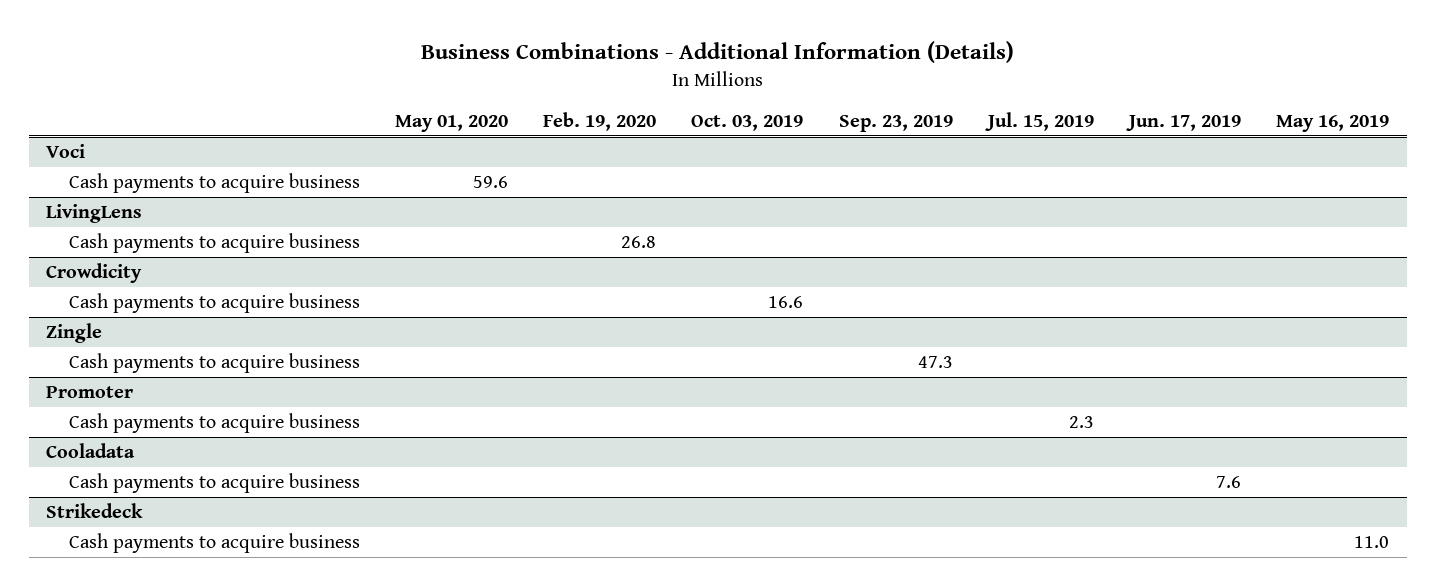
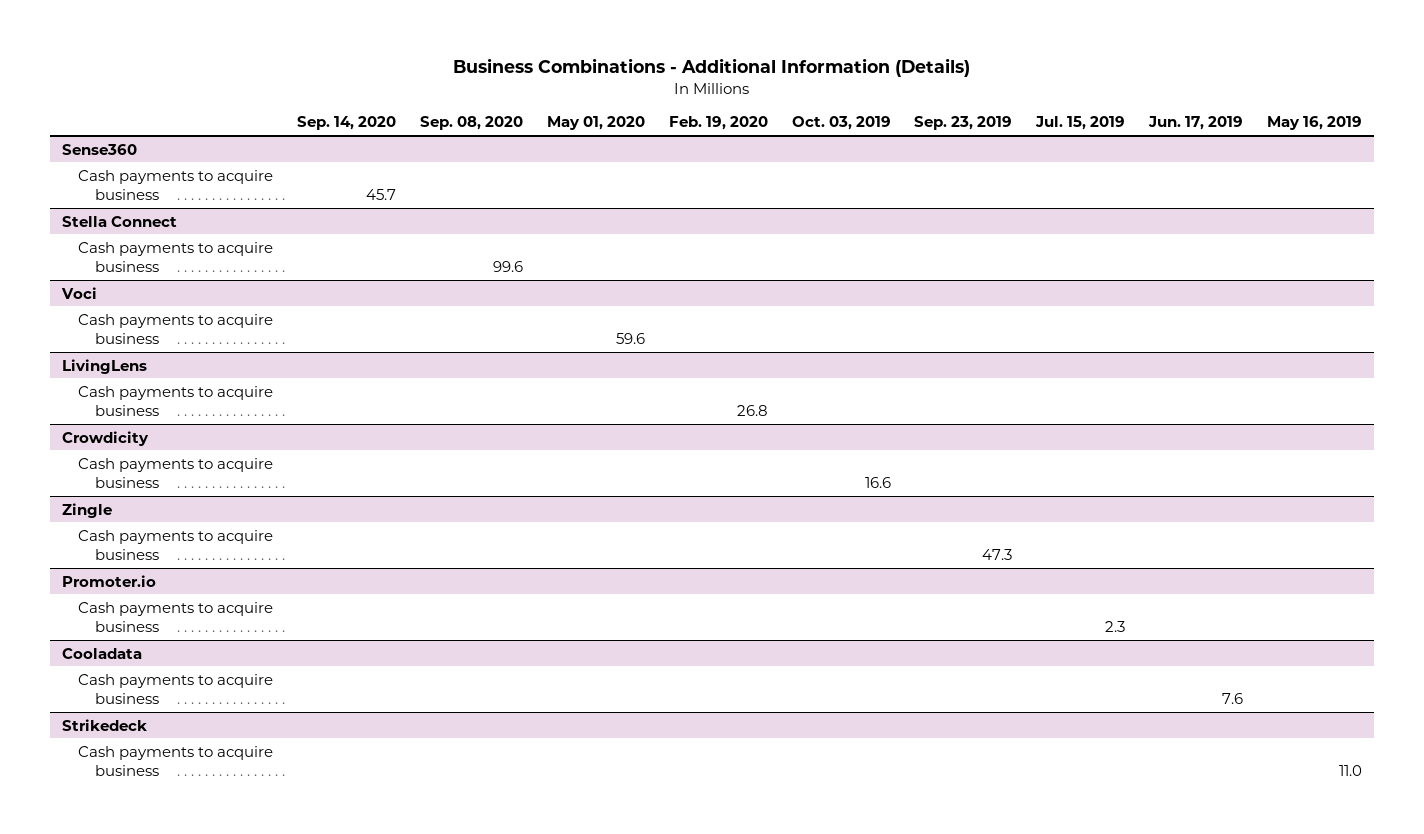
none -> [297,116,397,131] Sep. 14, 2020
none -> [420,116,524,131] Sep. 08, 2020
none -> [61,143,137,155] Sense360
none -> [78,169,274,200] Cash payments to acquire business
none -> [61,215,177,227] Stella Connect
none -> [78,241,274,272] Cash payments to acquire business
[46,386,134,399] Promoter -> [61,574,156,587] Promoter.io

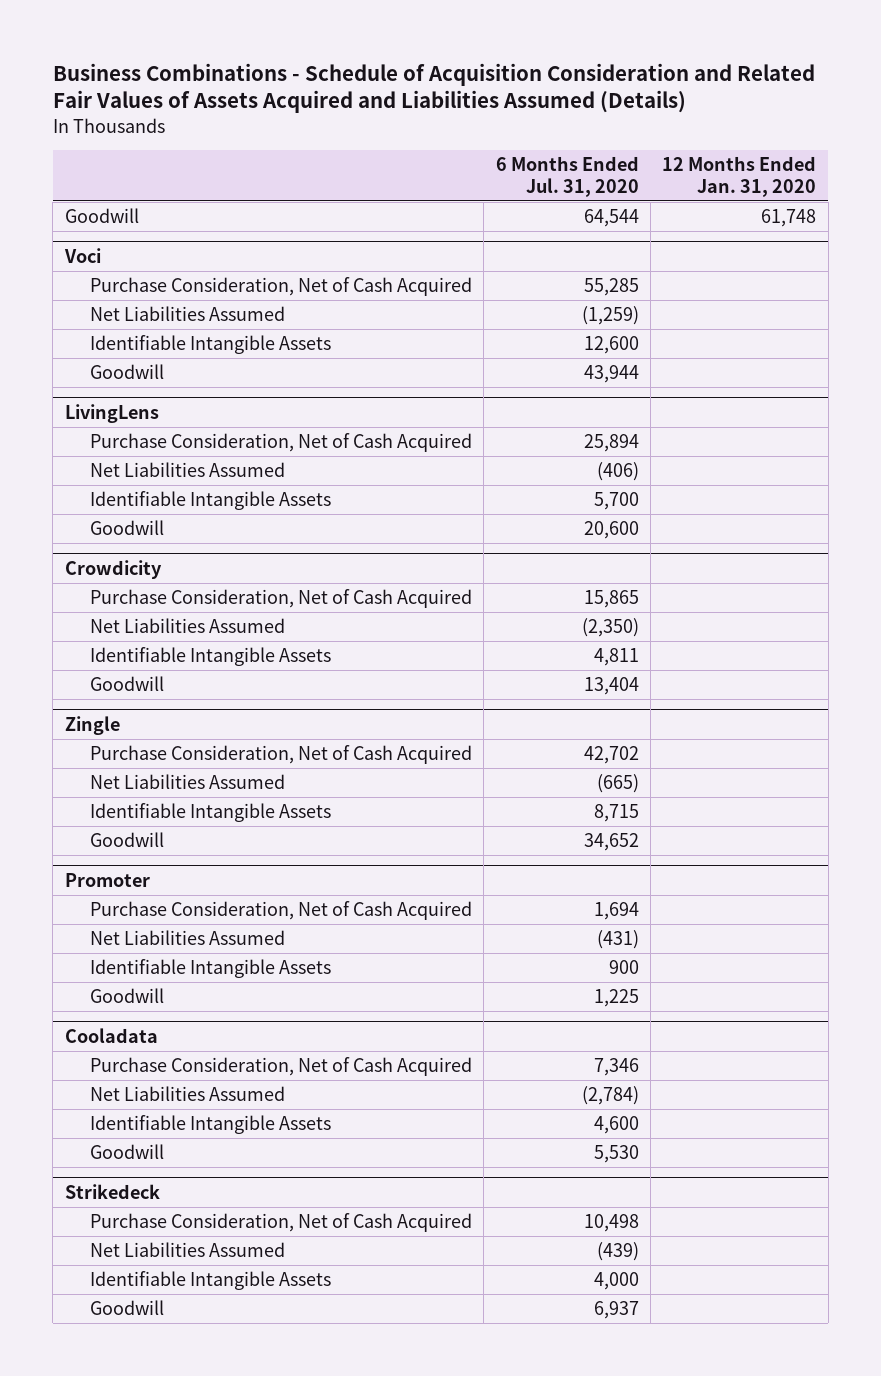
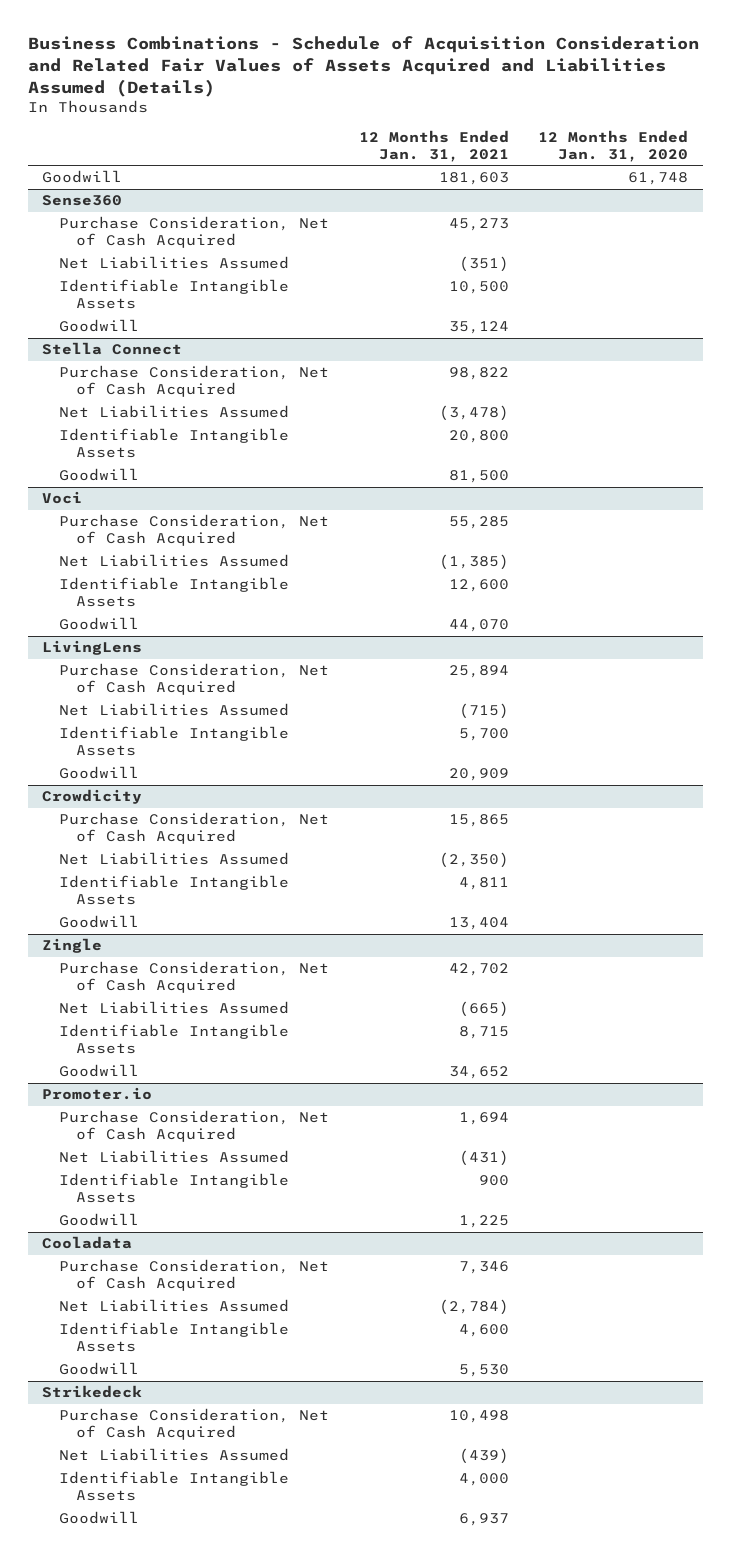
[495,156,639,198] 6 Months Ended Jul. 31, 2020 -> none
none -> [358,129,509,162] 12 Months Ended Jan. 31, 2021
none -> [42,195,123,207] Sense360
none -> [59,216,330,249] Purchase Consideration, Net of Cash Acquired
none -> [59,256,290,270] Net Liabilities Assumed
none -> [59,279,290,310] Identifiable Intangible Assets
none -> [59,319,140,333] Goodwill
none -> [42,342,183,356] Stella Connect
none -> [59,365,330,398] Purchase Consideration, Net of Cash Acquired
none -> [59,405,290,419] Net Liabilities Assumed
none -> [59,428,290,459] Identifiable Intangible Assets
none -> [59,468,140,482] Goodwill
[64,872,150,887] Promoter -> [42,1087,153,1101] Promoter.io

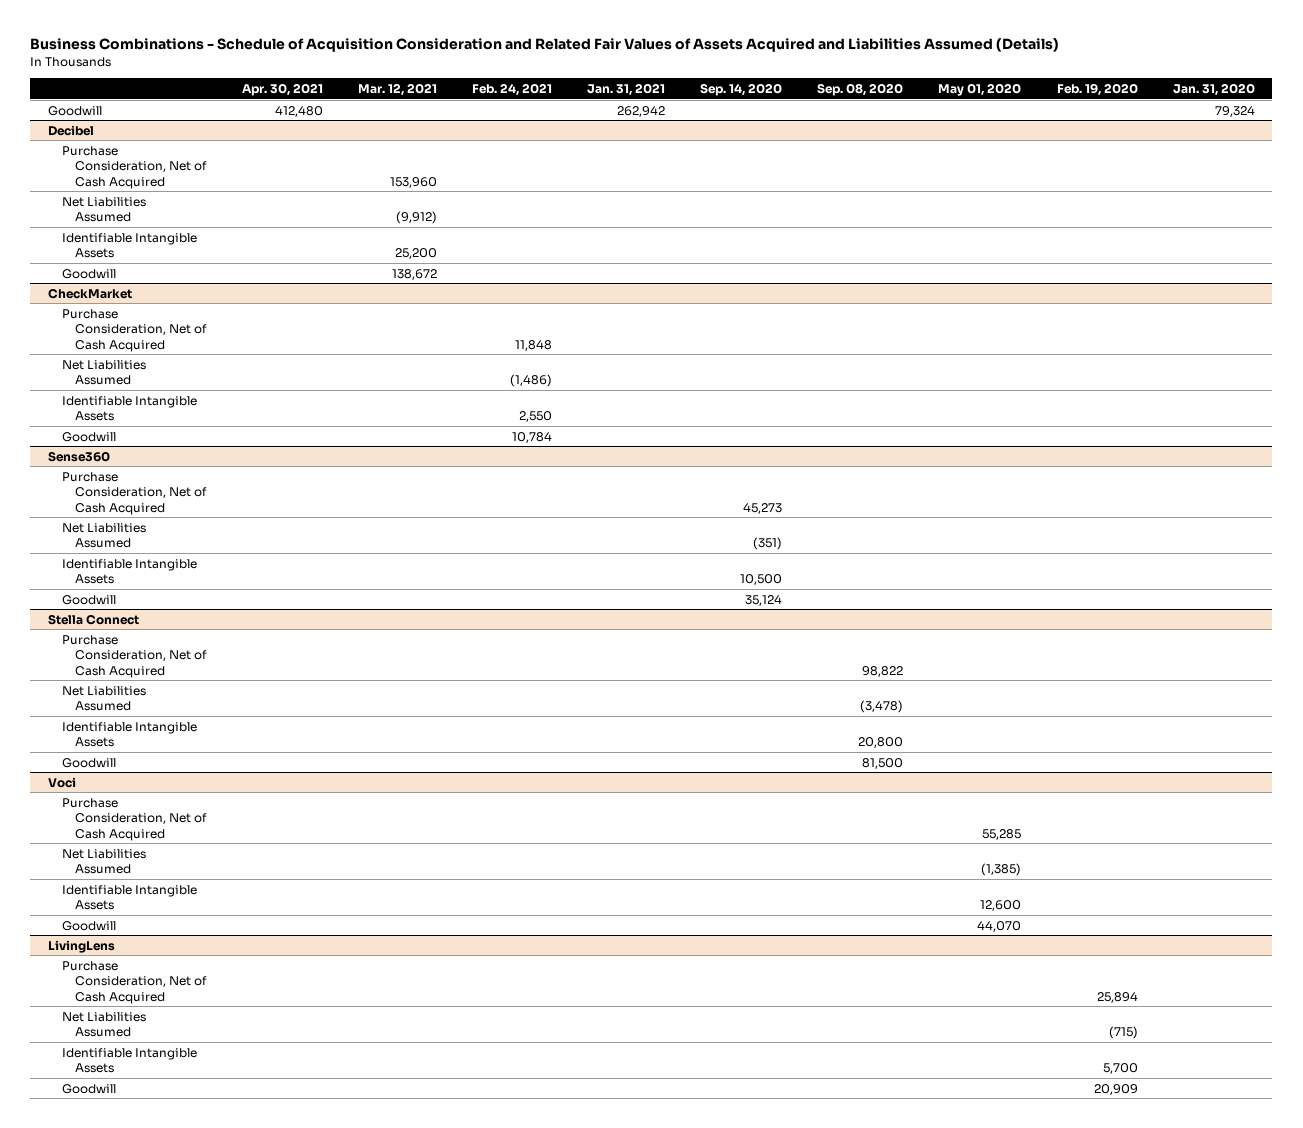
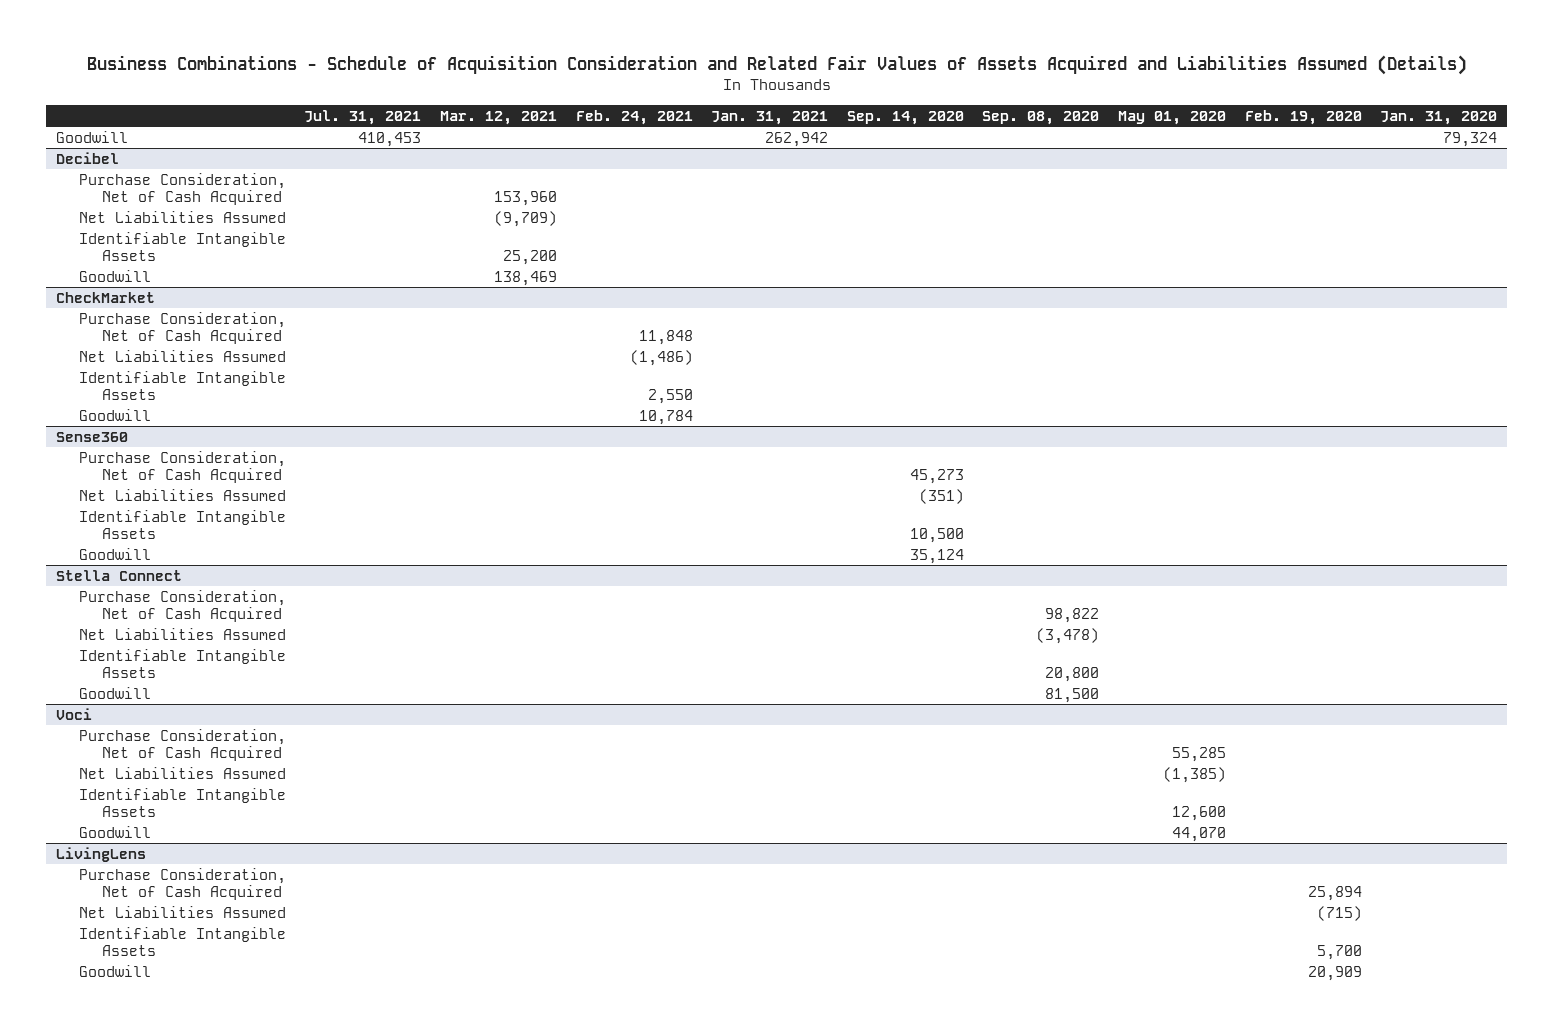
[242,82,324,96] Apr. 30, 2021 -> none
none -> [304,109,422,125] Jul. 31, 2021
[396,211,438,225] (9,912) -> [493,210,557,227] (9,709)
[392,268,438,280] 138,672 -> [493,270,557,286] 138,469

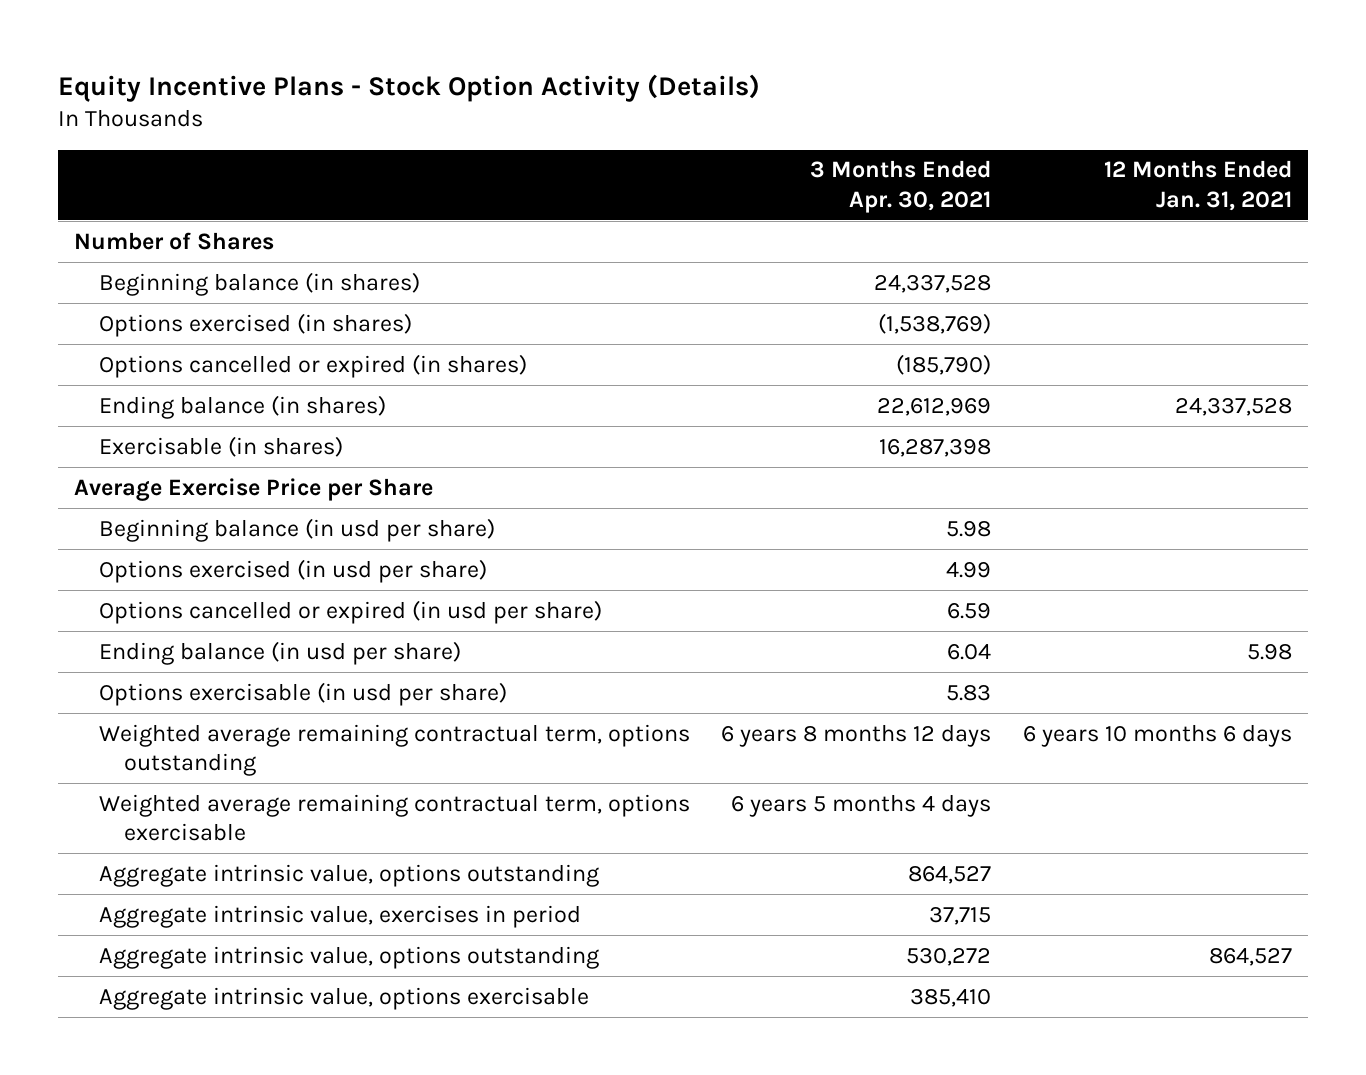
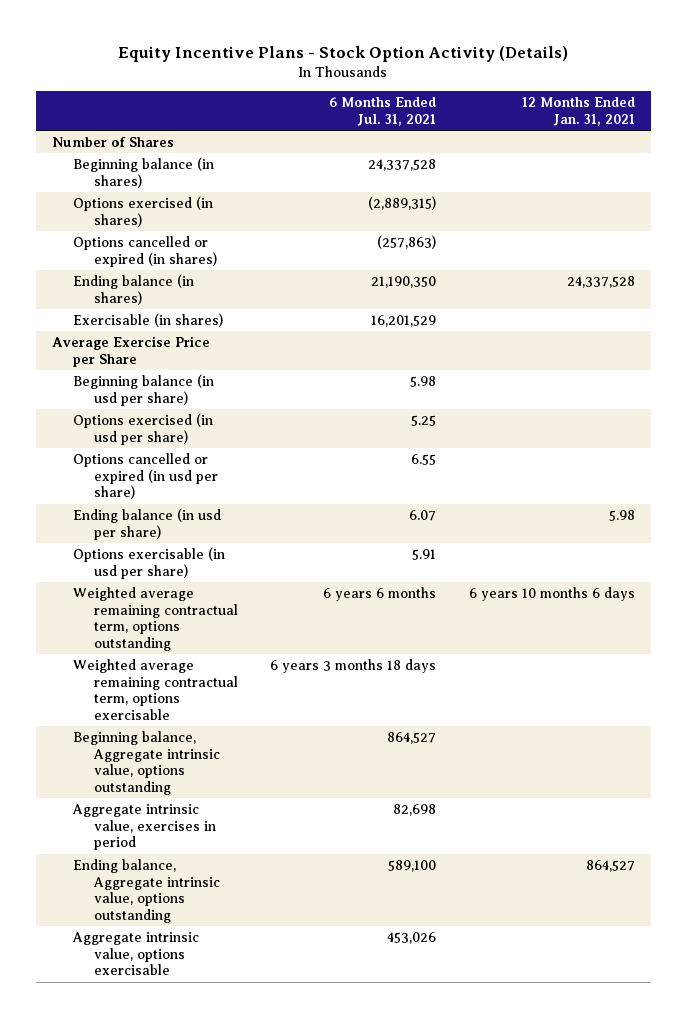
[810,160,992,214] 3 Months Ended Apr. 30, 2021 -> none
none -> [329,97,437,127] 6 Months Ended Jul. 31, 2021
[98,863,599,887] Aggregate intrinsic value, options outstanding -> [72,731,220,795] Beginning balance, Aggregate intrinsic value, options outstanding
[98,945,599,969] Aggregate intrinsic value, options outstanding -> [72,859,220,923] Ending balance, Aggregate intrinsic value, options outstanding

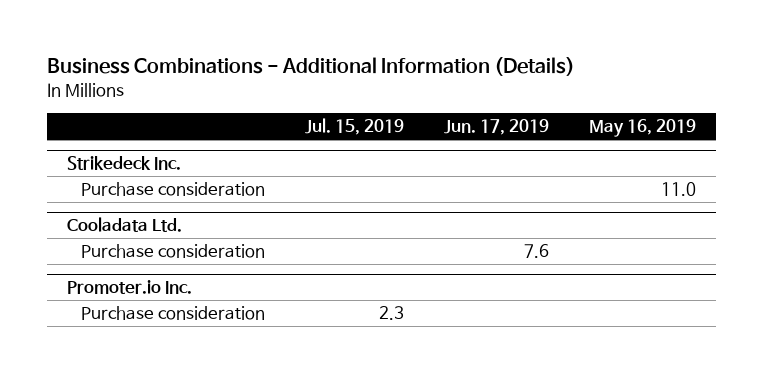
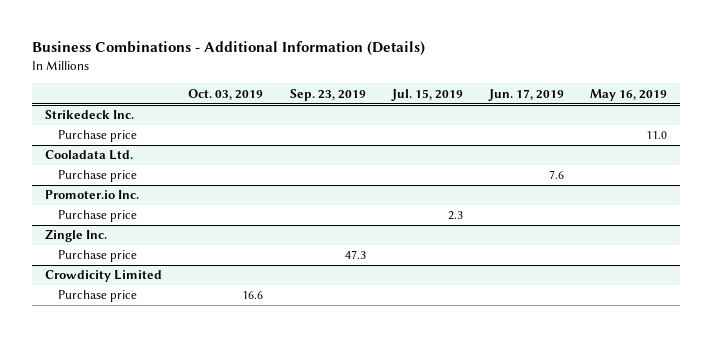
none -> [188,88,264,100] Oct. 03, 2019
none -> [289,88,366,101] Sep. 23, 2019
[80,181,265,196] Purchase consideration -> [57,130,137,143] Purchase price
[80,243,265,258] Purchase consideration -> [57,170,137,183] Purchase price
[80,305,265,320] Purchase consideration -> [57,210,137,223] Purchase price
none -> [45,229,108,243] Zingle Inc.
none -> [57,250,137,263] Purchase price
none -> [45,270,163,283] Crowdicity Limited
none -> [57,290,137,303] Purchase price

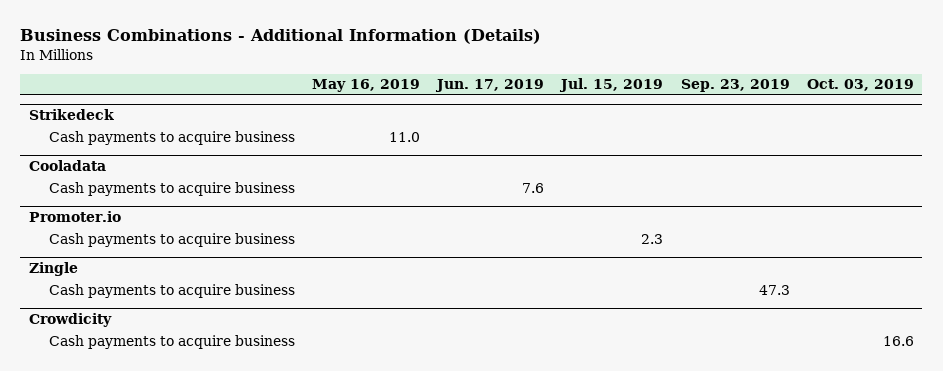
[45,190,140,200] Promoter.io Inc. -> none
[57,210,137,223] Purchase price -> none
[45,110,135,120] Strikedeck Inc. -> [28,109,114,121] Strikedeck
[57,130,137,143] Purchase price -> [49,130,296,145] Cash payments to acquire business
[45,150,134,161] Cooladata Ltd. -> [28,160,106,172] Cooladata
[57,170,137,183] Purchase price -> [49,181,296,196] Cash payments to acquire business
none -> [28,211,121,223] Promoter.io
none -> [49,232,296,247] Cash payments to acquire business
[45,229,108,243] Zingle Inc. -> [28,262,78,277] Zingle
[57,250,137,263] Purchase price -> [49,283,296,298] Cash payments to acquire business
[45,270,163,283] Crowdicity Limited -> [28,313,112,328] Crowdicity
[57,290,137,303] Purchase price -> [49,334,296,349] Cash payments to acquire business

